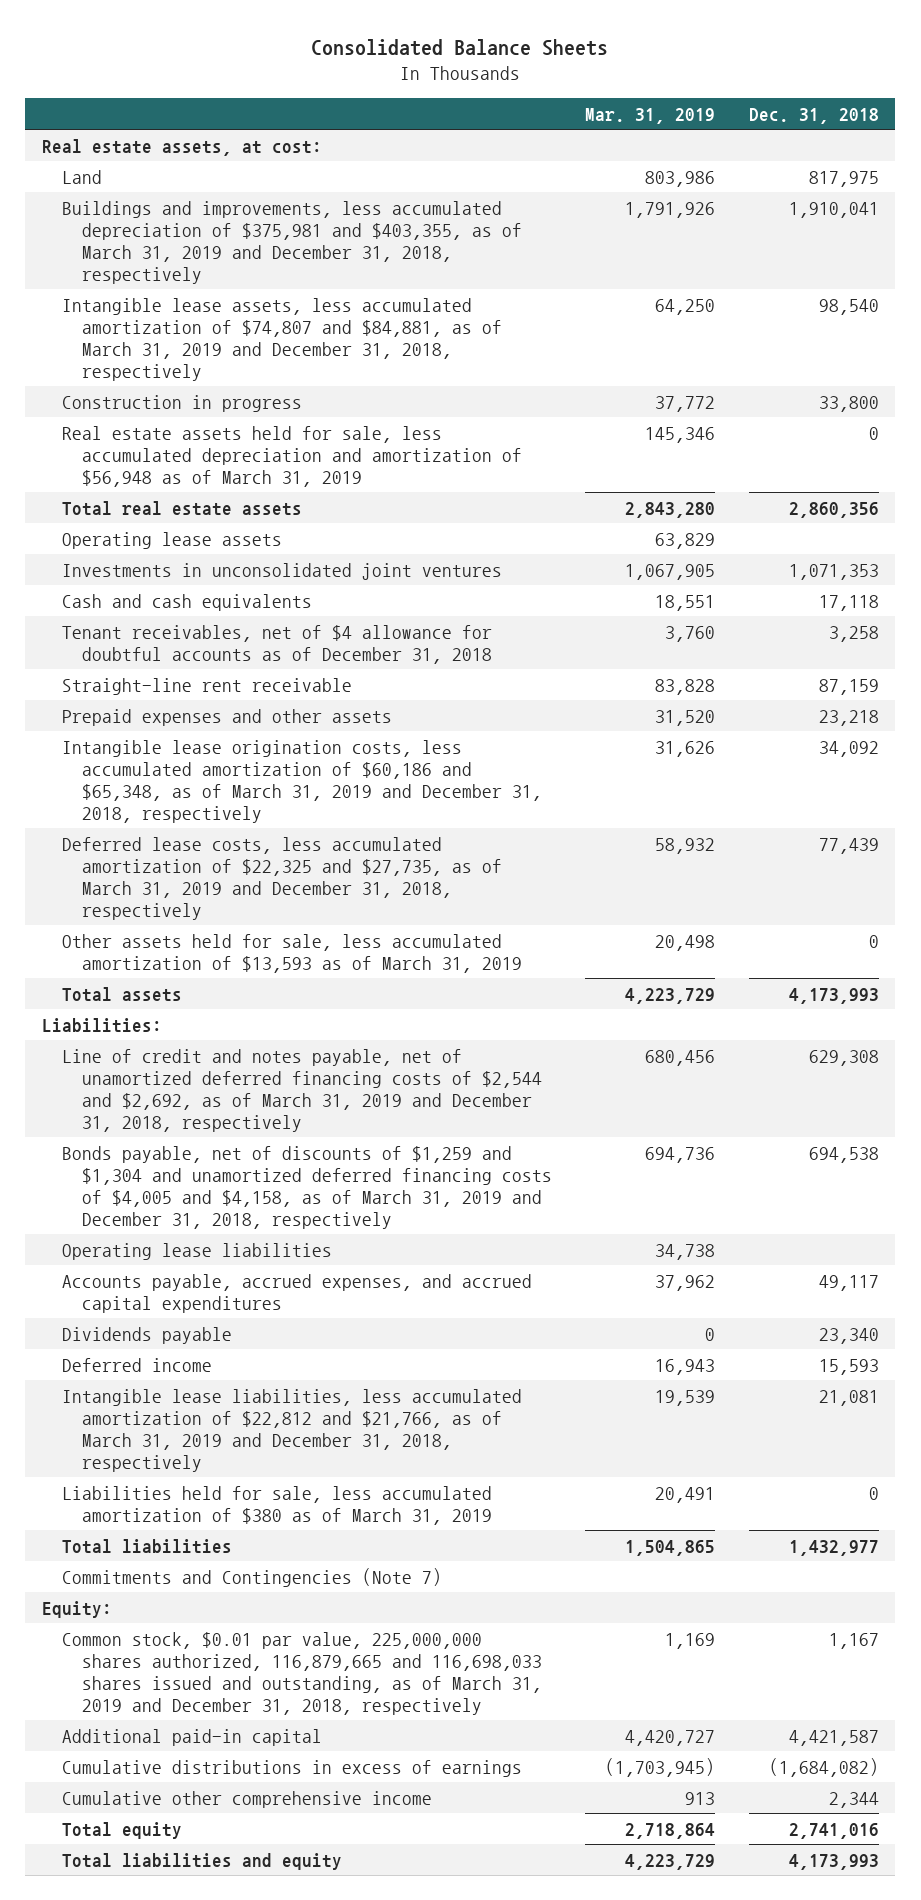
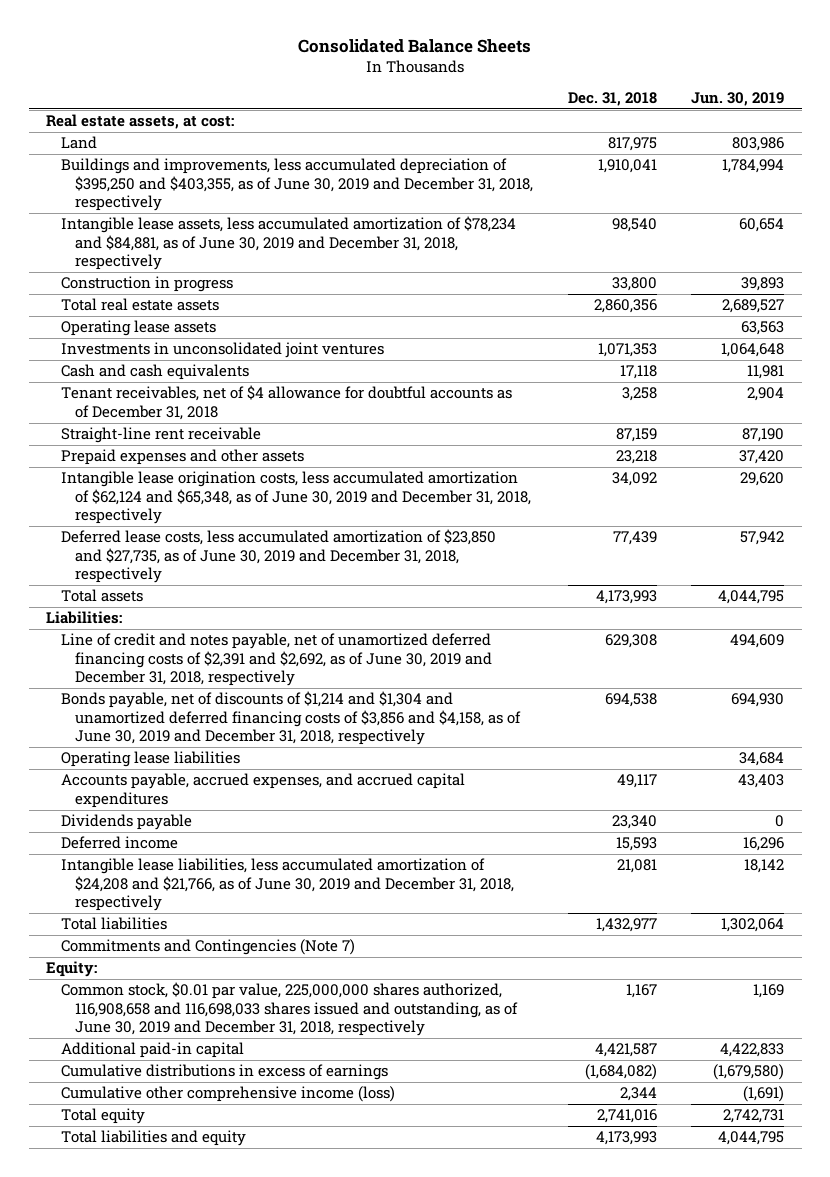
[585,107,716,124] Mar. 31, 2019 -> none
none -> [691,92,785,107] Jun. 30, 2019
[61,200,522,284] Buildings and improvements, less accumulated depreciation of $375,981 and $403,355, as of March 31, 2019 and December 31, 2018, respectively -> [60,158,534,212] Buildings and improvements, less accumulated depreciation of $395,250 and $403,355, as of June 30, 2019 and December 31, 2018, respectively
[61,297,502,381] Intangible lease assets, less accumulated amortization of $74,807 and $84,881, as of March 31, 2019 and December 31, 2018, respectively -> [60,216,516,271] Intangible lease assets, less accumulated amortization of $78,234 and $84,881, as of June 30, 2019 and December 31, 2018, respectively
[61,425,522,487] Real estate assets held for sale, less accumulated depreciation and amortization of $56,948 as of March 31, 2019 -> none
[61,933,522,973] Other assets held for sale, less accumulated amortization of $13,593 as of March 31, 2019 -> none
[61,739,542,823] Intangible lease origination costs, less accumulated amortization of $60,186 and $65,348, as of March 31, 2019 and December 31, 2018, respectively -> [60,471,532,525] Intangible lease origination costs, less accumulated amortization of $62,124 and $65,348, as of June 30, 2019 and December 31, 2018, respectively
[61,836,502,920] Deferred lease costs, less accumulated amortization of $22,325 and $27,735, as of March 31, 2019 and December 31, 2018, respectively -> [60,529,496,584] Deferred lease costs, less accumulated amortization of $23,850 and $27,735, as of June 30, 2019 and December 31, 2018, respectively
[61,1048,542,1132] Line of credit and notes payable, net of unamortized deferred financing costs of $2,544 and $2,692, as of March 31, 2019 and December 31, 2018, respectively -> [60,633,493,687] Line of credit and notes payable, net of unamortized deferred financing costs of $2,391 and $2,692, as of June 30, 2019 and December 31, 2018, respectively
[61,1145,552,1229] Bonds payable, net of discounts of $1,259 and $1,304 and unamortized deferred financing costs of $4,005 and $4,158, as of March 31, 2019 and December 31, 2018, respectively -> [60,691,522,746] Bonds payable, net of discounts of $1,214 and $1,304 and unamortized deferred financing costs of $3,856 and $4,158, as of June 30, 2019 and December 31, 2018, respectively
[61,1485,492,1525] Liabilities held for sale, less accumulated amortization of $380 as of March 31, 2019 -> none
[61,1388,522,1472] Intangible lease liabilities, less accumulated amortization of $22,812 and $21,766, as of March 31, 2019 and December 31, 2018, respectively -> [60,858,515,912] Intangible lease liabilities, less accumulated amortization of $24,208 and $21,766, as of June 30, 2019 and December 31, 2018, respectively
[61,1631,542,1715] Common stock, $0.01 par value, 225,000,000 shares authorized, 116,879,665 and 116,698,033 shares issued and outstanding, as of March 31, 2019 and December 31, 2018, respectively -> [60,982,519,1037] Common stock, $0.01 par value, 225,000,000 shares authorized, 116,908,658 and 116,698,033 shares issued and outstanding, as of June 30, 2019 and December 31, 2018, respectively
[61,1790,432,1808] Cumulative other comprehensive income -> [60,1086,395,1103] Cumulative other comprehensive income (loss)

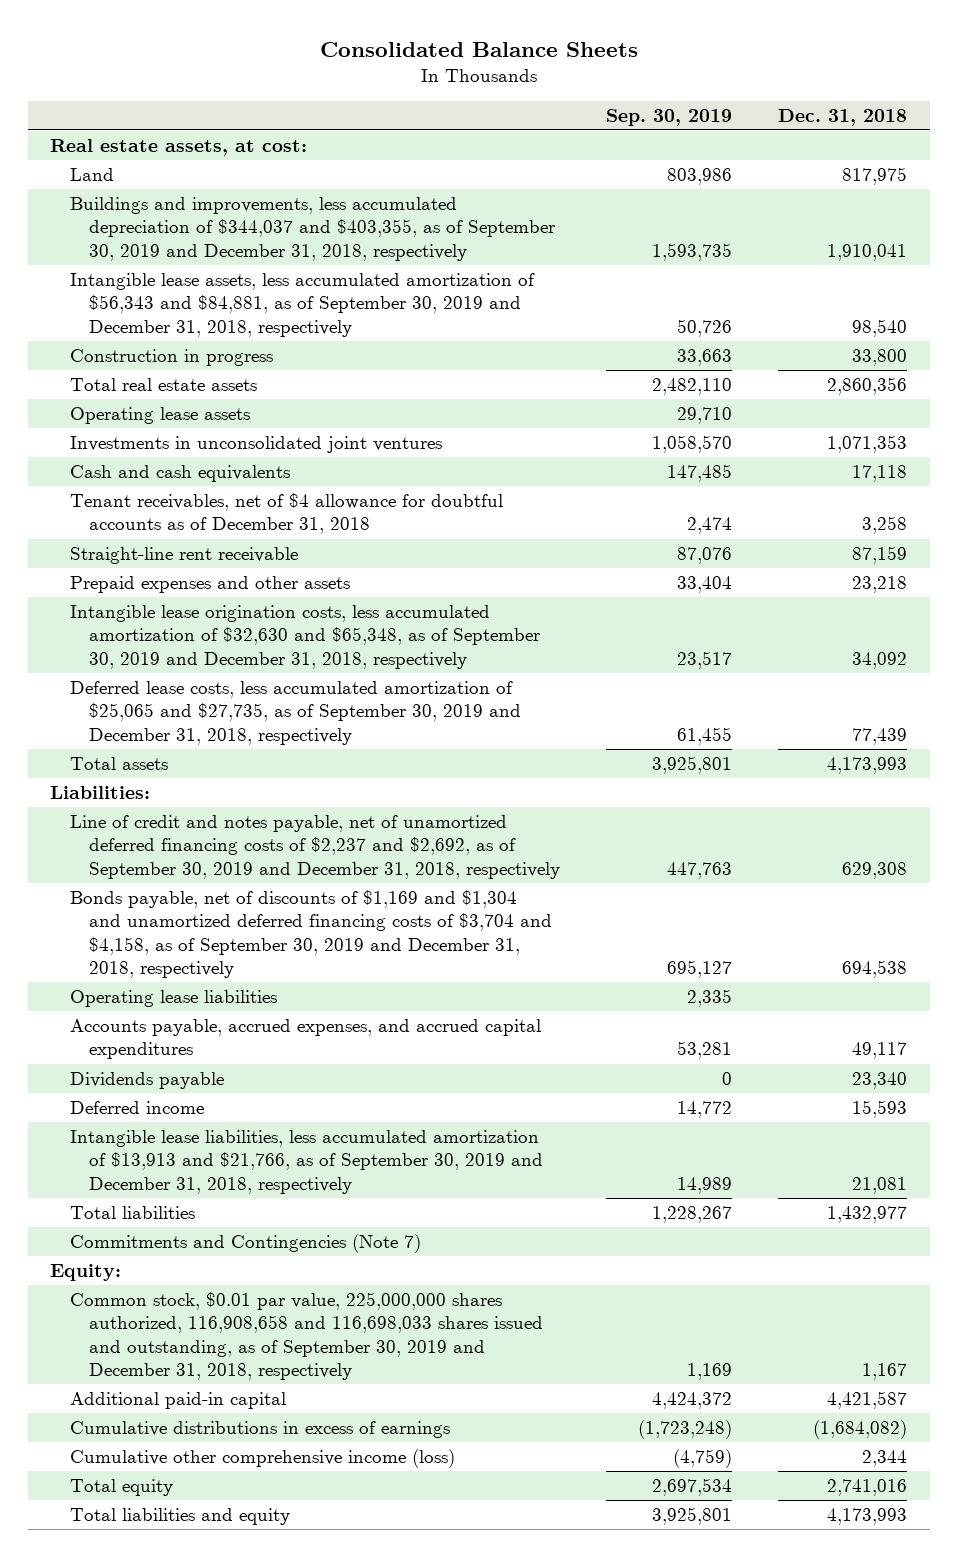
[691,92,785,107] Jun. 30, 2019 -> none
none -> [606,108,733,126] Sep. 30, 2019
[60,158,534,212] Buildings and improvements, less accumulated depreciation of $395,250 and $403,355, as of June 30, 2019 and December 31, 2018, respectively -> [69,197,556,261] Buildings and improvements, less accumulated depreciation of $344,037 and $403,355, as of September 30, 2019 and December 31, 2018, respectively
[60,216,516,271] Intangible lease assets, less accumulated amortization of $78,234 and $84,881, as of June 30, 2019 and December 31, 2018, respectively -> [69,273,535,337] Intangible lease assets, less accumulated amortization of $56,343 and $84,881, as of September 30, 2019 and December 31, 2018, respectively
[60,471,532,525] Intangible lease origination costs, less accumulated amortization of $62,124 and $65,348, as of June 30, 2019 and December 31, 2018, respectively -> [69,605,541,669] Intangible lease origination costs, less accumulated amortization of $32,630 and $65,348, as of September 30, 2019 and December 31, 2018, respectively
[60,529,496,584] Deferred lease costs, less accumulated amortization of $23,850 and $27,735, as of June 30, 2019 and December 31, 2018, respectively -> [69,681,522,745] Deferred lease costs, less accumulated amortization of $25,065 and $27,735, as of September 30, 2019 and December 31, 2018, respectively
[60,633,493,687] Line of credit and notes payable, net of unamortized deferred financing costs of $2,391 and $2,692, as of June 30, 2019 and December 31, 2018, respectively -> [69,815,561,879] Line of credit and notes payable, net of unamortized deferred financing costs of $2,237 and $2,692, as of September 30, 2019 and December 31, 2018, respectively
[60,691,522,746] Bonds payable, net of discounts of $1,214 and $1,304 and unamortized deferred financing costs of $3,856 and $4,158, as of June 30, 2019 and December 31, 2018, respectively -> [69,890,553,979] Bonds payable, net of discounts of $1,169 and $1,304 and unamortized deferred financing costs of $3,704 and $4,158, as of September 30, 2019 and December 31, 2018, respectively
[60,858,515,912] Intangible lease liabilities, less accumulated amortization of $24,208 and $21,766, as of June 30, 2019 and December 31, 2018, respectively -> [69,1130,544,1194] Intangible lease liabilities, less accumulated amortization of $13,913 and $21,766, as of September 30, 2019 and December 31, 2018, respectively
[60,982,519,1037] Common stock, $0.01 par value, 225,000,000 shares authorized, 116,908,658 and 116,698,033 shares issued and outstanding, as of June 30, 2019 and December 31, 2018, respectively -> [69,1292,544,1381] Common stock, $0.01 par value, 225,000,000 shares authorized, 116,908,658 and 116,698,033 shares issued and outstanding, as of September 30, 2019 and December 31, 2018, respectively

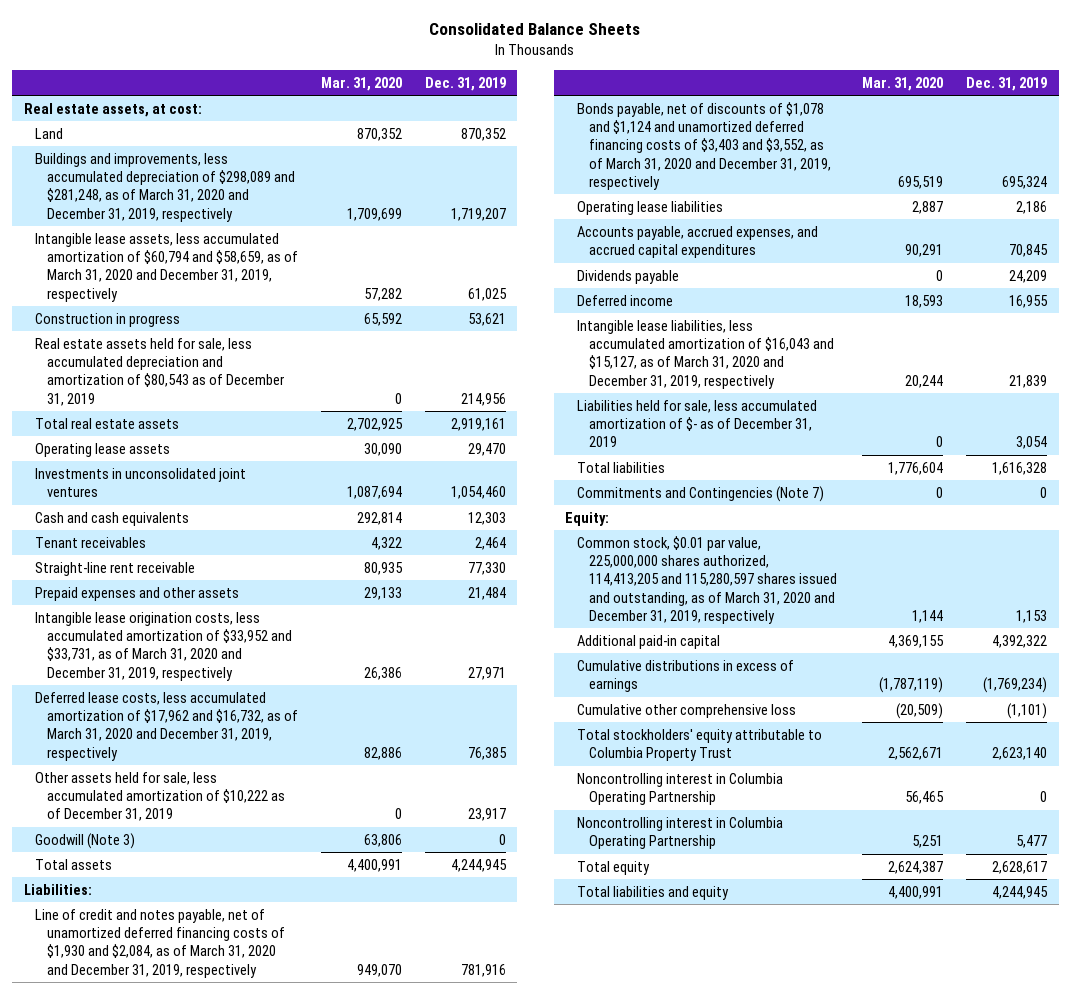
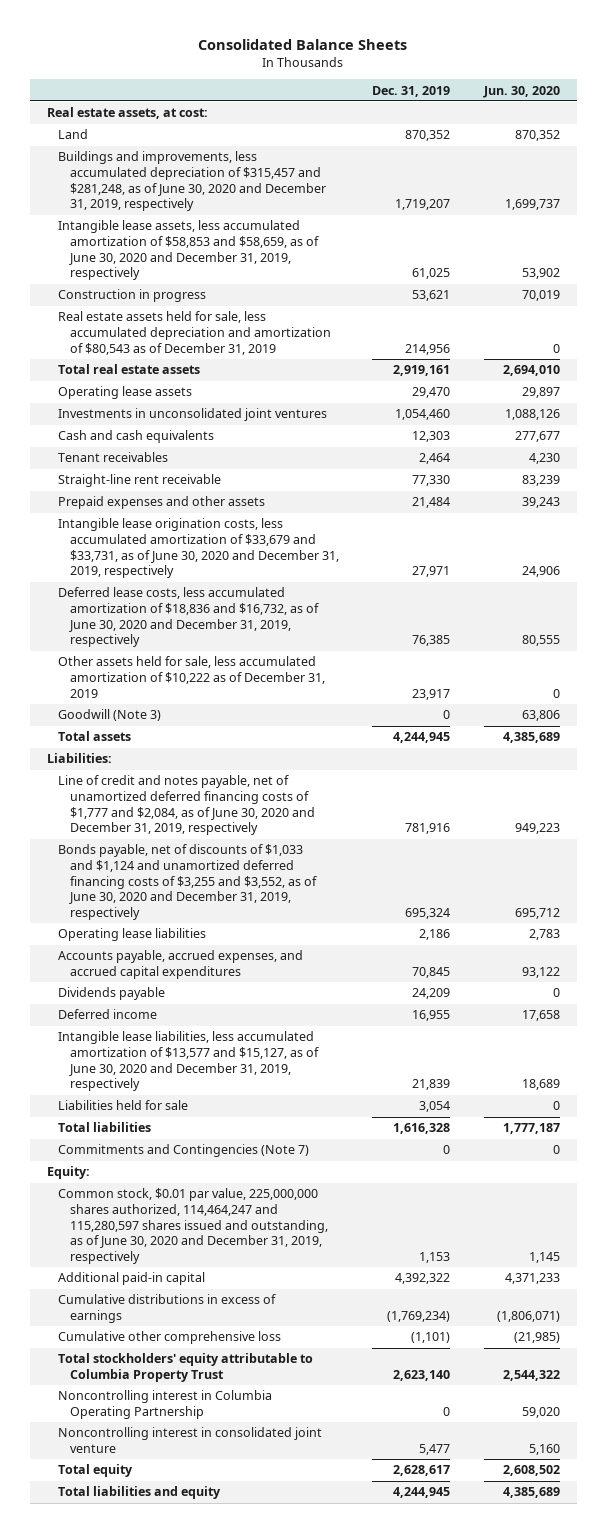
[320,76,402,91] Mar. 31, 2020 -> none
none -> [483,85,561,98] Jun. 30, 2020
[35,152,295,222] Buildings and improvements, less accumulated depreciation of $298,089 and $281,248, as of March 31, 2020 and December 31, 2019, respectively -> [58,151,326,212] Buildings and improvements, less accumulated depreciation of $315,457 and $281,248, as of June 30, 2020 and December 31, 2019, respectively
[35,232,298,302] Intangible lease assets, less accumulated amortization of $60,794 and $58,659, as of March 31, 2020 and December 31, 2019, respectively -> [58,220,319,281] Intangible lease assets, less accumulated amortization of $58,853 and $58,659, as of June 30, 2020 and December 31, 2019, respectively
[35,611,292,681] Intangible lease origination costs, less accumulated amortization of $33,952 and $33,731, as of March 31, 2020 and December 31, 2019, respectively -> [58,518,339,579] Intangible lease origination costs, less accumulated amortization of $33,679 and $33,731, as of June 30, 2020 and December 31, 2019, respectively
[35,691,298,761] Deferred lease costs, less accumulated amortization of $17,962 and $16,732, as of March 31, 2020 and December 31, 2019, respectively -> [58,587,319,648] Deferred lease costs, less accumulated amortization of $18,836 and $16,732, as of June 30, 2020 and December 31, 2019, respectively
[35,908,285,978] Line of credit and notes payable, net of unamortized deferred financing costs of $1,930 and $2,084, as of March 31, 2020 and December 31, 2019, respectively -> [58,775,315,836] Line of credit and notes payable, net of unamortized deferred financing costs of $1,777 and $2,084, as of June 30, 2020 and December 31, 2019, respectively
[576,101,831,190] Bonds payable, net of discounts of $1,078 and $1,124 and unamortized deferred financing costs of $3,403 and $3,552, as of March 31, 2020 and December 31, 2019, respectively -> [58,844,317,921] Bonds payable, net of discounts of $1,033 and $1,124 and unamortized deferred financing costs of $3,255 and $3,552, as of June 30, 2020 and December 31, 2019, respectively
[576,319,834,389] Intangible lease liabilities, less accumulated amortization of $16,043 and $15,127, as of March 31, 2020 and December 31, 2019, respectively -> [58,1031,319,1092] Intangible lease liabilities, less accumulated amortization of $13,577 and $15,127, as of June 30, 2020 and December 31, 2019, respectively
[576,399,817,448] Liabilities held for sale, less accumulated amortization of $- as of December 31, 2019 -> [58,1100,189,1111] Liabilities held for sale
[576,535,837,624] Common stock, $0.01 par value, 225,000,000 shares authorized, 114,413,205 and 115,280,597 shares issued and outstanding, as of March 31, 2020 and December 31, 2019, respectively -> [58,1188,328,1265] Common stock, $0.01 par value, 225,000,000 shares authorized, 114,464,247 and 115,280,597 shares issued and outstanding, as of June 30, 2020 and December 31, 2019, respectively
[576,816,783,850] Noncontrolling interest in Columbia Operating Partnership -> [58,1427,323,1454] Noncontrolling interest in consolidated joint venture

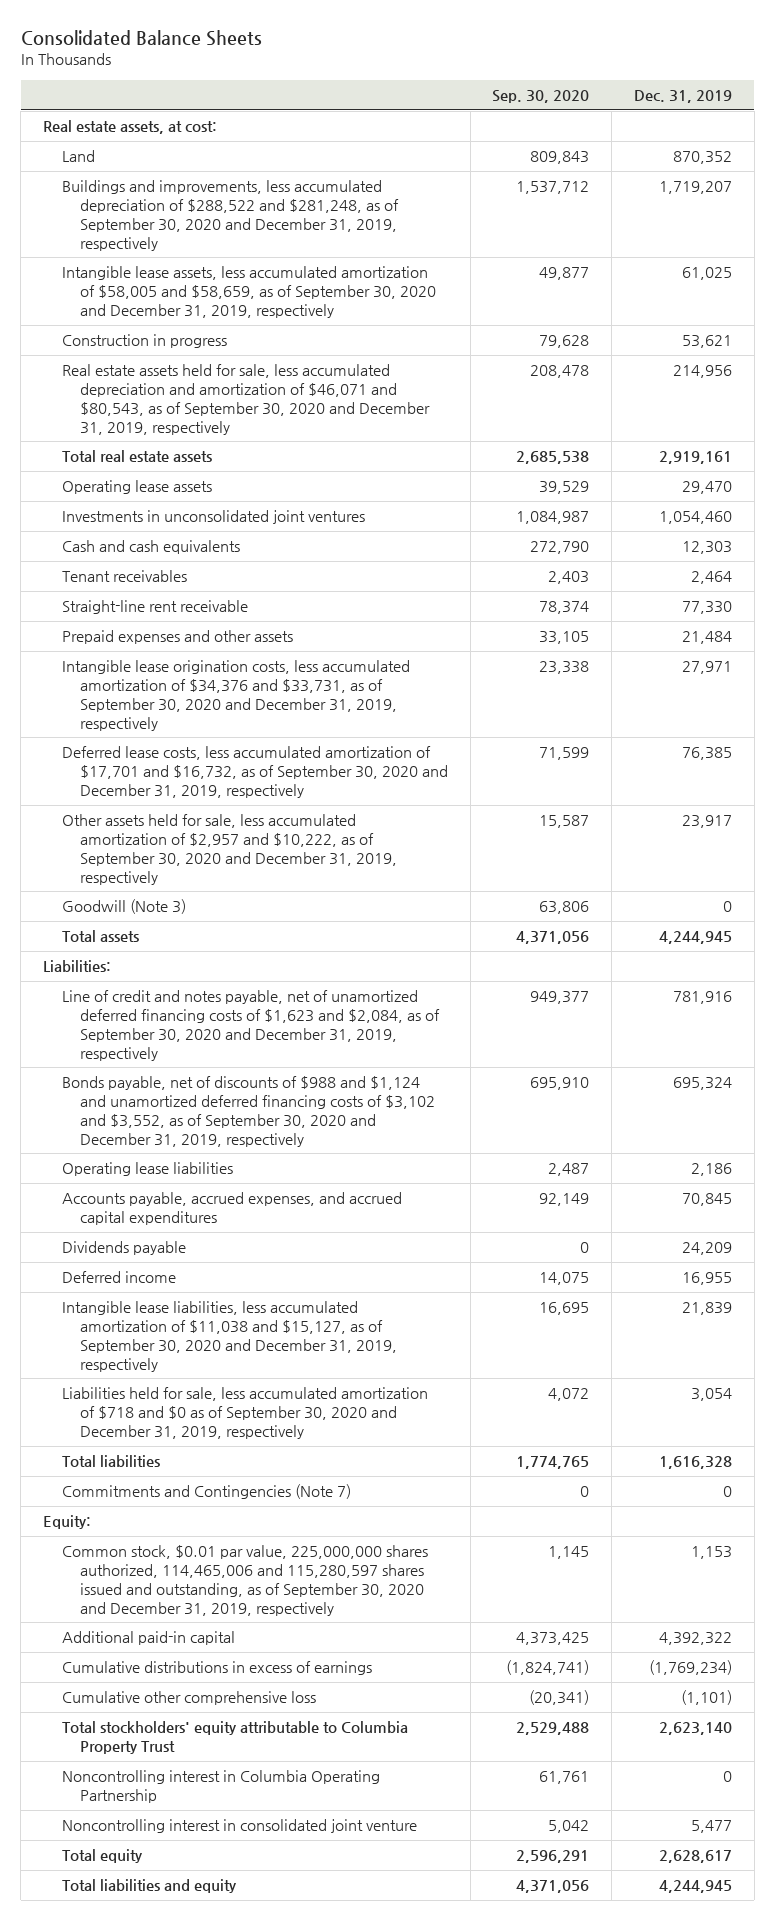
[483,85,561,98] Jun. 30, 2020 -> none
none -> [492,89,590,103] Sep. 30, 2020
[58,151,326,212] Buildings and improvements, less accumulated depreciation of $315,457 and $281,248, as of June 30, 2020 and December 31, 2019, respectively -> [61,180,400,251] Buildings and improvements, less accumulated depreciation of $288,522 and $281,248, as of September 30, 2020 and December 31, 2019, respectively
[58,220,319,281] Intangible lease assets, less accumulated amortization of $58,853 and $58,659, as of June 30, 2020 and December 31, 2019, respectively -> [61,266,437,318] Intangible lease assets, less accumulated amortization of $58,005 and $58,659, as of September 30, 2020 and December 31, 2019, respectively
[58,311,331,355] Real estate assets held for sale, less accumulated depreciation and amortization of $80,543 as of December 31, 2019 -> [61,364,431,435] Real estate assets held for sale, less accumulated depreciation and amortization of $46,071 and $80,543, as of September 30, 2020 and December 31, 2019, respectively
[58,518,339,579] Intangible lease origination costs, less accumulated amortization of $33,679 and $33,731, as of June 30, 2020 and December 31, 2019, respectively -> [61,660,410,731] Intangible lease origination costs, less accumulated amortization of $34,376 and $33,731, as of September 30, 2020 and December 31, 2019, respectively
[58,587,319,648] Deferred lease costs, less accumulated amortization of $18,836 and $16,732, as of June 30, 2020 and December 31, 2019, respectively -> [61,746,449,798] Deferred lease costs, less accumulated amortization of $17,701 and $16,732, as of September 30, 2020 and December 31, 2019, respectively
[58,656,325,698] Other assets held for sale, less accumulated amortization of $10,222 as of December 31, 2019 -> [61,814,398,885] Other assets held for sale, less accumulated amortization of $2,957 and $10,222, as of September 30, 2020 and December 31, 2019, respectively
[58,775,315,836] Line of credit and notes payable, net of unamortized deferred financing costs of $1,777 and $2,084, as of June 30, 2020 and December 31, 2019, respectively -> [61,990,441,1061] Line of credit and notes payable, net of unamortized deferred financing costs of $1,623 and $2,084, as of September 30, 2020 and December 31, 2019, respectively
[58,844,317,921] Bonds payable, net of discounts of $1,033 and $1,124 and unamortized deferred financing costs of $3,255 and $3,552, as of June 30, 2020 and December 31, 2019, respectively -> [61,1076,436,1147] Bonds payable, net of discounts of $988 and $1,124 and unamortized deferred financing costs of $3,102 and $3,552, as of September 30, 2020 and December 31, 2019, respectively
[58,1031,319,1092] Intangible lease liabilities, less accumulated amortization of $13,577 and $15,127, as of June 30, 2020 and December 31, 2019, respectively -> [61,1301,398,1372] Intangible lease liabilities, less accumulated amortization of $11,038 and $15,127, as of September 30, 2020 and December 31, 2019, respectively
[58,1100,189,1111] Liabilities held for sale -> [61,1387,428,1439] Liabilities held for sale, less accumulated amortization of $718 and $0 as of September 30, 2020 and December 31, 2019, respectively
[58,1188,328,1265] Common stock, $0.01 par value, 225,000,000 shares authorized, 114,464,247 and 115,280,597 shares issued and outstanding, as of June 30, 2020 and December 31, 2019, respectively -> [61,1545,428,1616] Common stock, $0.01 par value, 225,000,000 shares authorized, 114,465,006 and 115,280,597 shares issued and outstanding, as of September 30, 2020 and December 31, 2019, respectively

